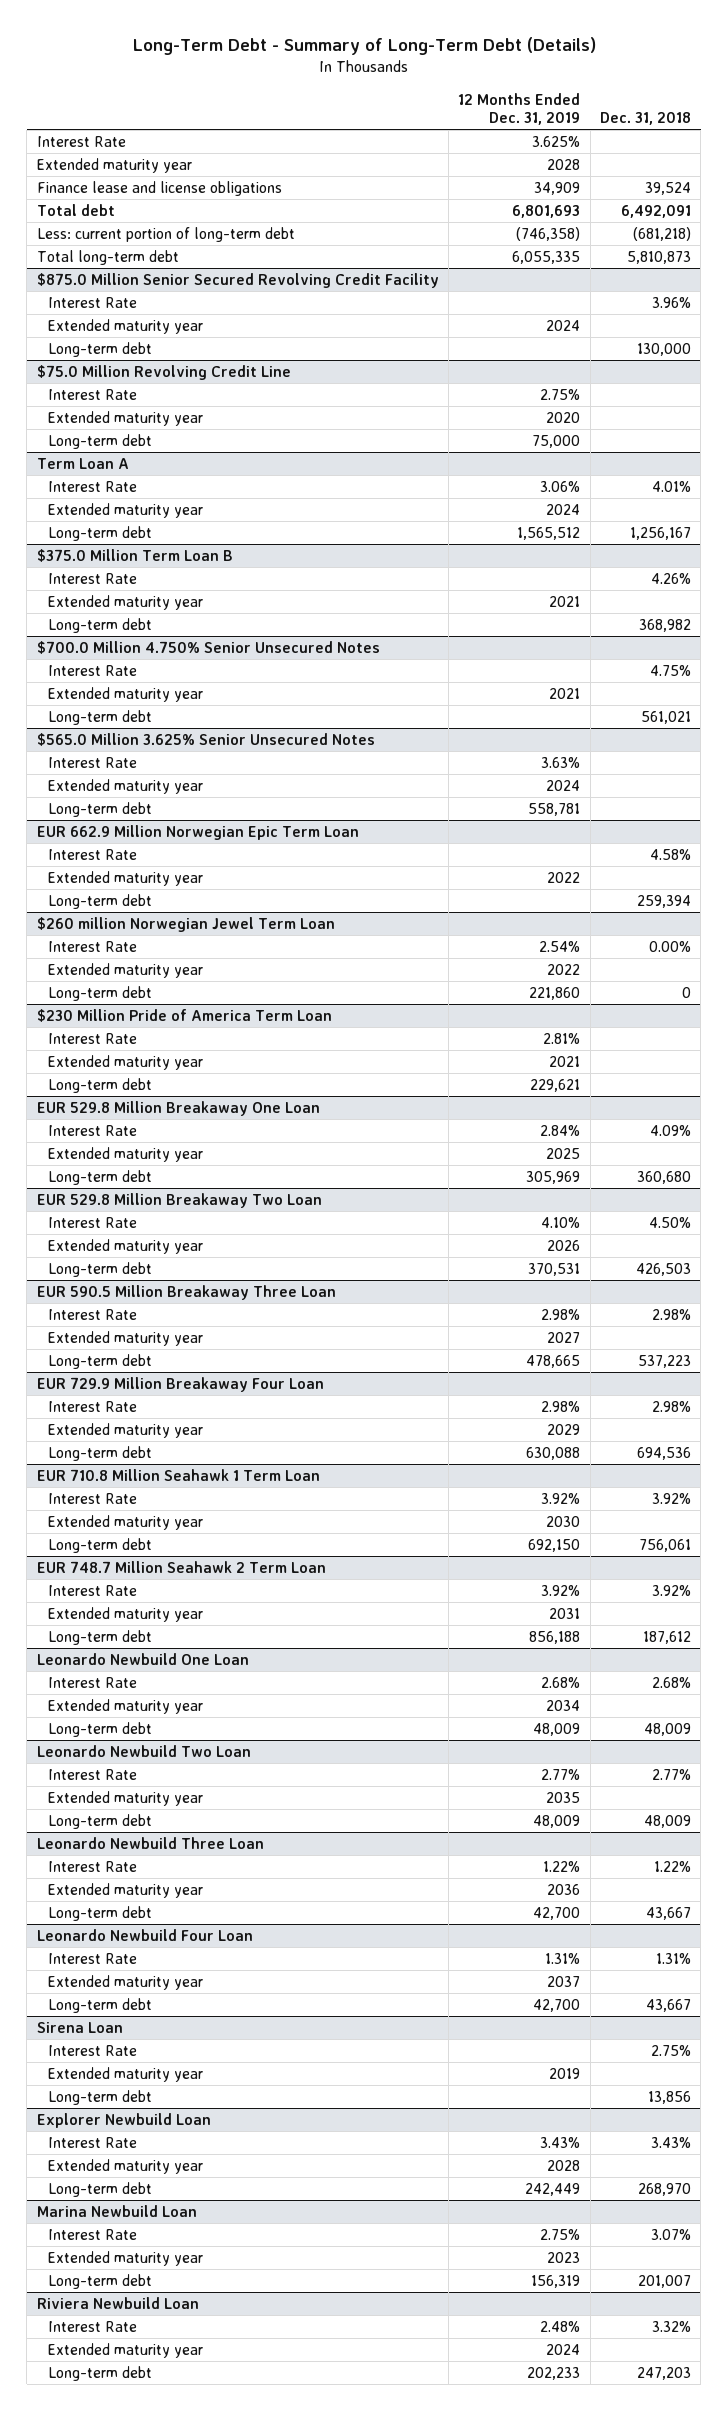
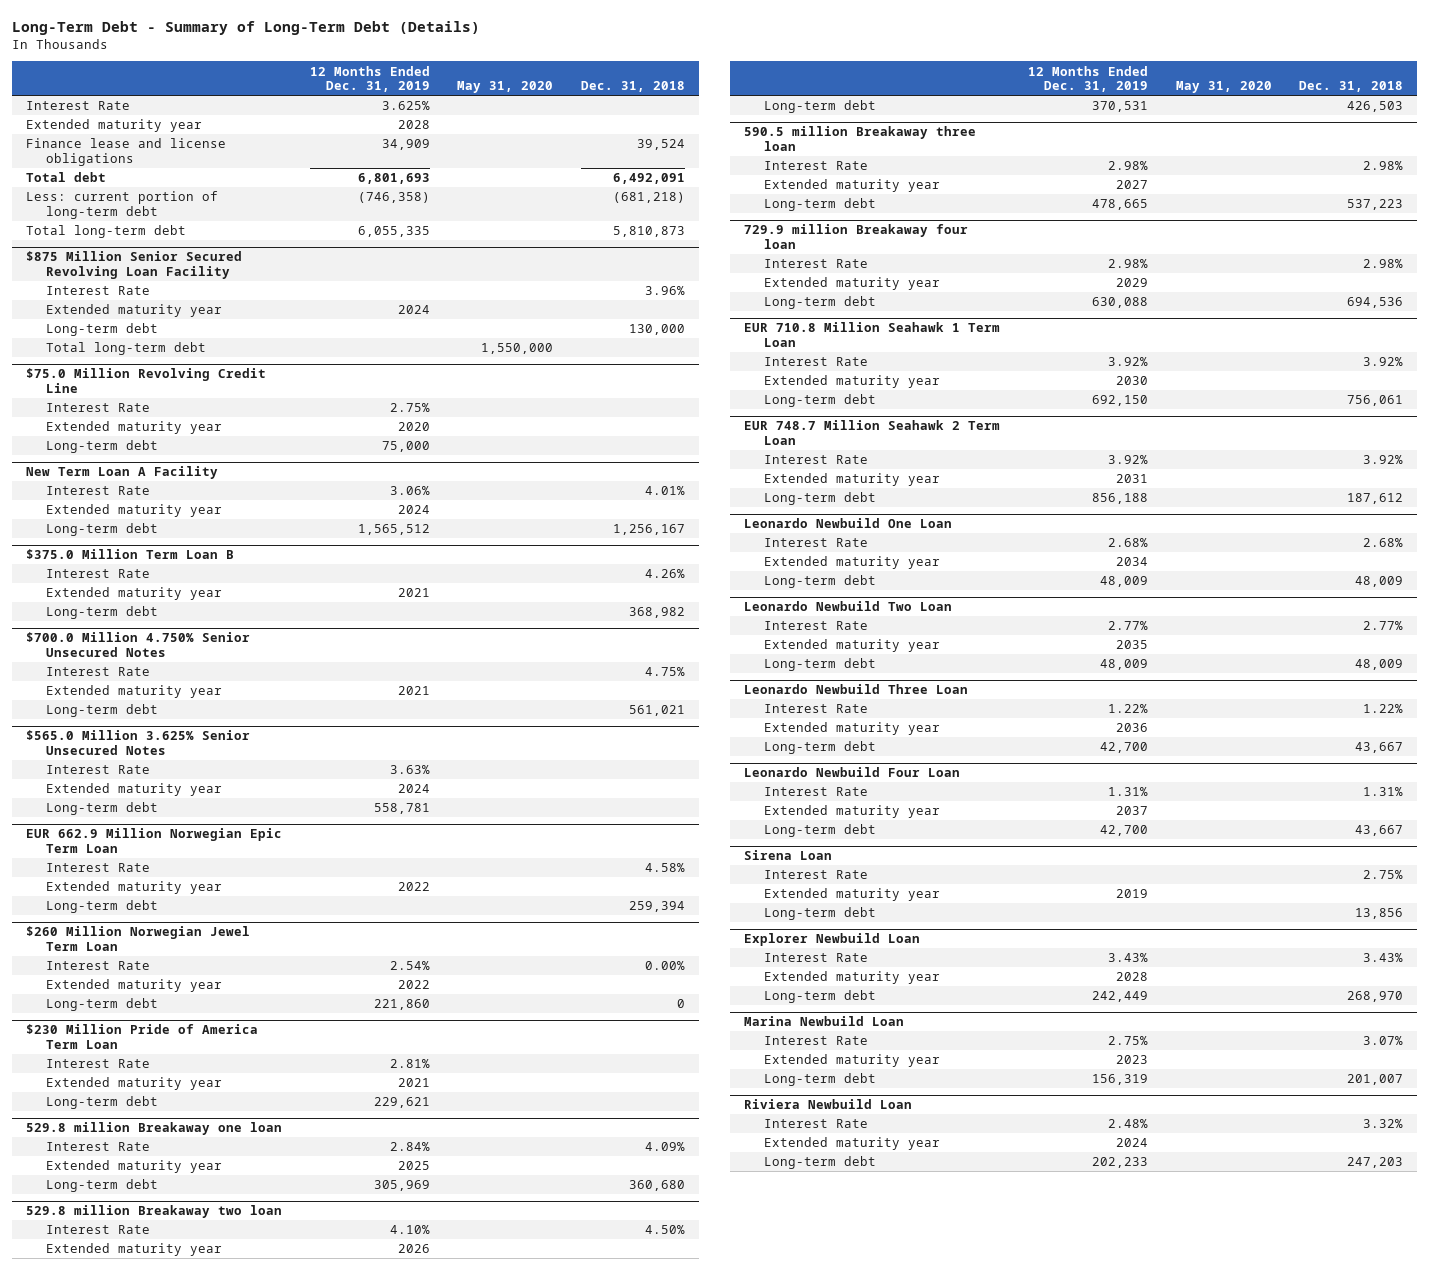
none -> [457,81,554,94] May 31, 2020
[36,272,439,288] $875.0 Million Senior Secured Revolving Credit Facility -> [26,251,243,280] $875 Million Senior Secured Revolving Loan Facility
none -> [46,342,207,356] Total long-term debt
[36,457,129,469] Term Loan A -> [26,466,219,480] New Term Loan A Facility
[36,916,335,932] $260 million Norwegian Jewel Term Loan -> [26,926,251,952] $260 Million Norwegian Jewel Term Loan
[36,1100,320,1116] EUR 529.8 Million Breakaway One Loan -> [26,1122,283,1136] 529.8 million Breakaway one loan
[36,1192,322,1208] EUR 529.8 Million Breakaway Two Loan -> [26,1205,283,1219] 529.8 million Breakaway two loan
[36,1284,336,1300] EUR 590.5 Million Breakaway Three Loan -> [744,126,977,152] 590.5 million Breakaway three loan
[36,1376,324,1392] EUR 729.9 Million Breakaway Four Loan -> [744,224,969,250] 729.9 million Breakaway four loan

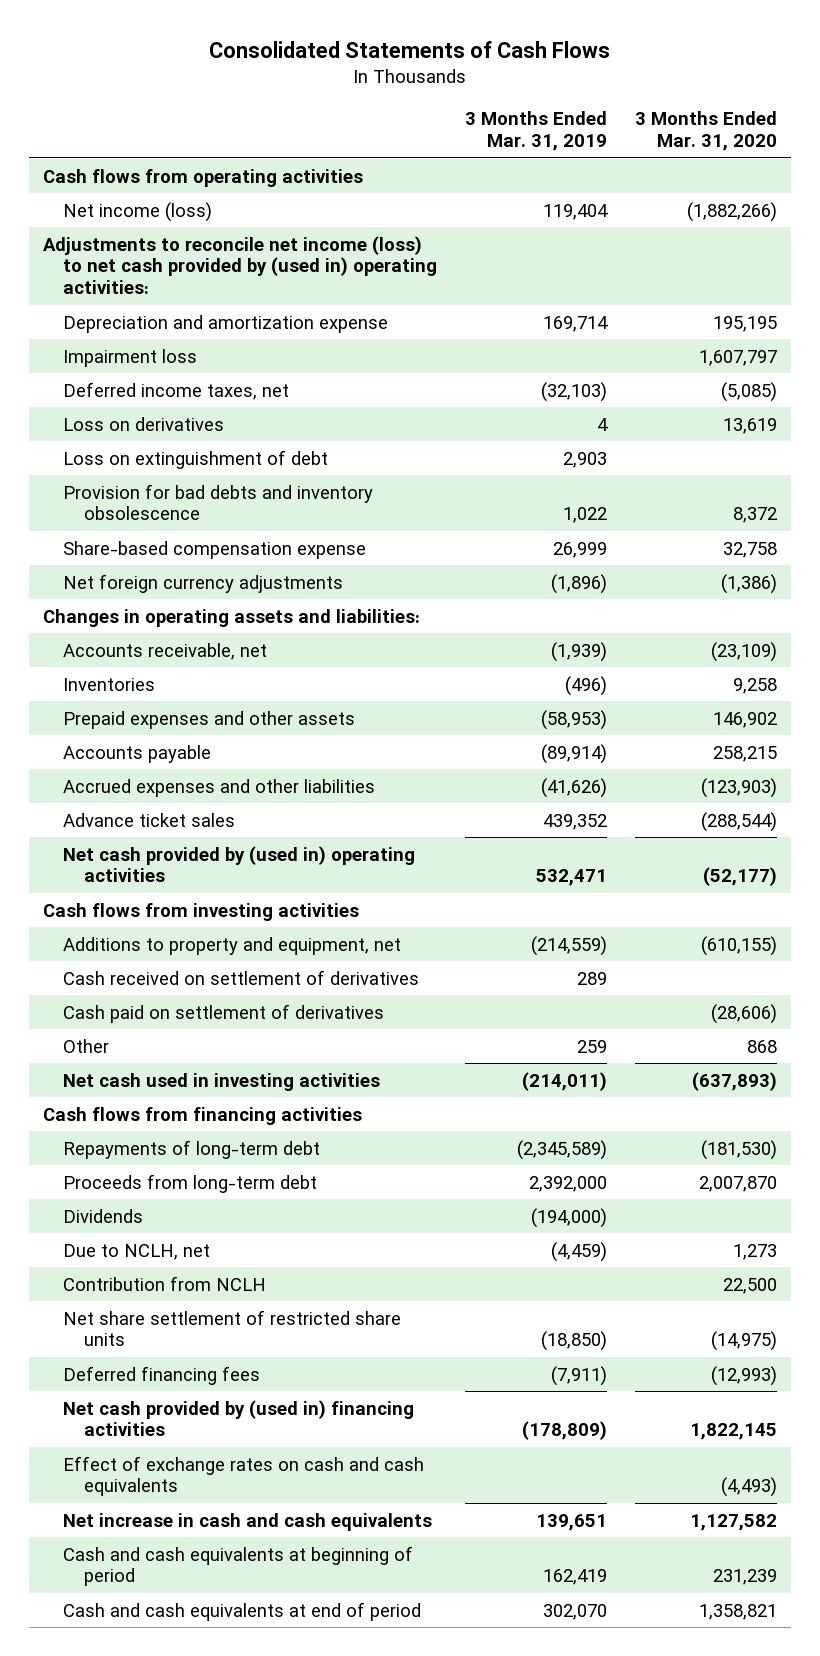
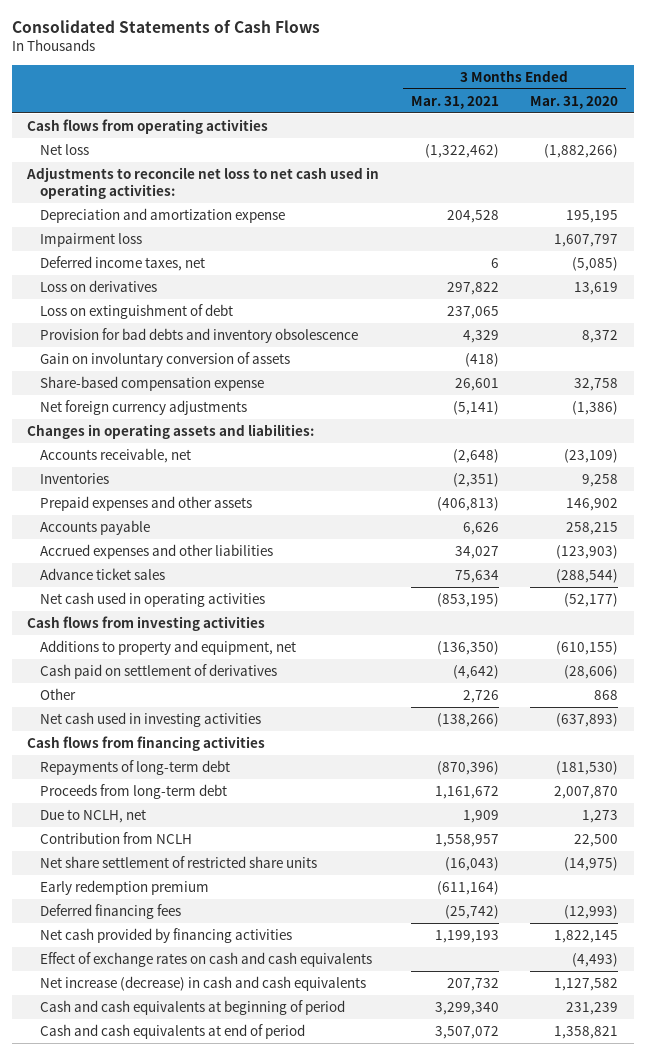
[465,111,608,152] 3 Months Ended Mar. 31, 2019 -> none
none -> [410,95,499,109] Mar. 31, 2021
[63,201,213,222] Net income (loss) -> [40,143,90,155] Net loss
[43,235,438,295] Adjustments to reconcile net income (loss) to net cash provided by (used in) operating activities: -> [26,166,380,200] Adjustments to reconcile net loss to net cash used in operating activities:
none -> [40,351,291,367] Gain on involuntary conversion of assets
[63,845,416,883] Net cash provided by (used in) operating activities -> [40,591,266,607] Net cash used in operating activities
[63,969,420,985] Cash received on settlement of derivatives -> none
[63,1208,144,1223] Dividends -> none
none -> [40,879,210,895] Early redemption premium
[63,1399,415,1437] Net cash provided by (used in) financing activities -> [40,927,293,943] Net cash provided by financing activities
[63,1512,433,1531] Net increase in cash and cash equivalents -> [40,975,367,991] Net increase (decrease) in cash and cash equivalents

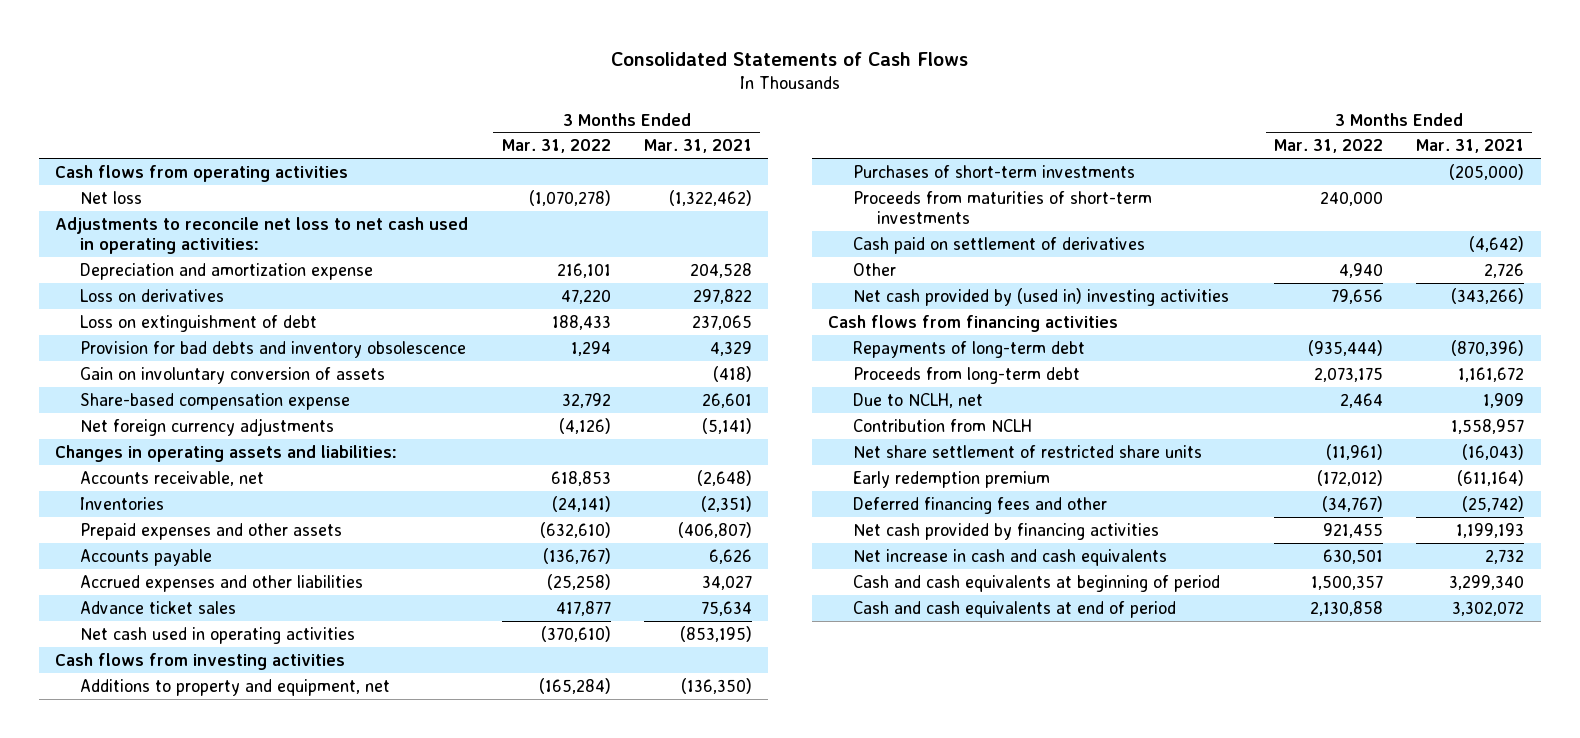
[529,95,618,109] Mar. 31, 2020 -> none
none -> [501,139,611,154] Mar. 31, 2022
[40,232,143,247] Impairment loss -> none
[40,255,206,271] Deferred income taxes, net -> none
[436,496,499,511] (406,813) -> [677,521,752,538] (406,807)
none -> [852,164,1135,178] Purchases of short-term investments
none -> [852,190,1152,225] Proceeds from maturities of short-term investments
[40,711,262,727] Net cash used in investing activities -> [852,287,1229,306] Net cash provided by (used in) investing activities
[436,712,499,727] (138,266) -> [1451,287,1525,304] (343,266)
[40,903,182,919] Deferred financing fees -> [852,496,1107,514] Deferred financing fees and other
[40,951,373,967] Effect of exchange rates on cash and cash equivalents -> none
[40,975,367,991] Net increase (decrease) in cash and cash equivalents -> [852,548,1167,566] Net increase in cash and cash equivalents
[446,977,499,991] 207,732 -> [1485,548,1525,564] 2,732
[434,1025,499,1039] 3,507,072 -> [1452,600,1525,616] 3,302,072

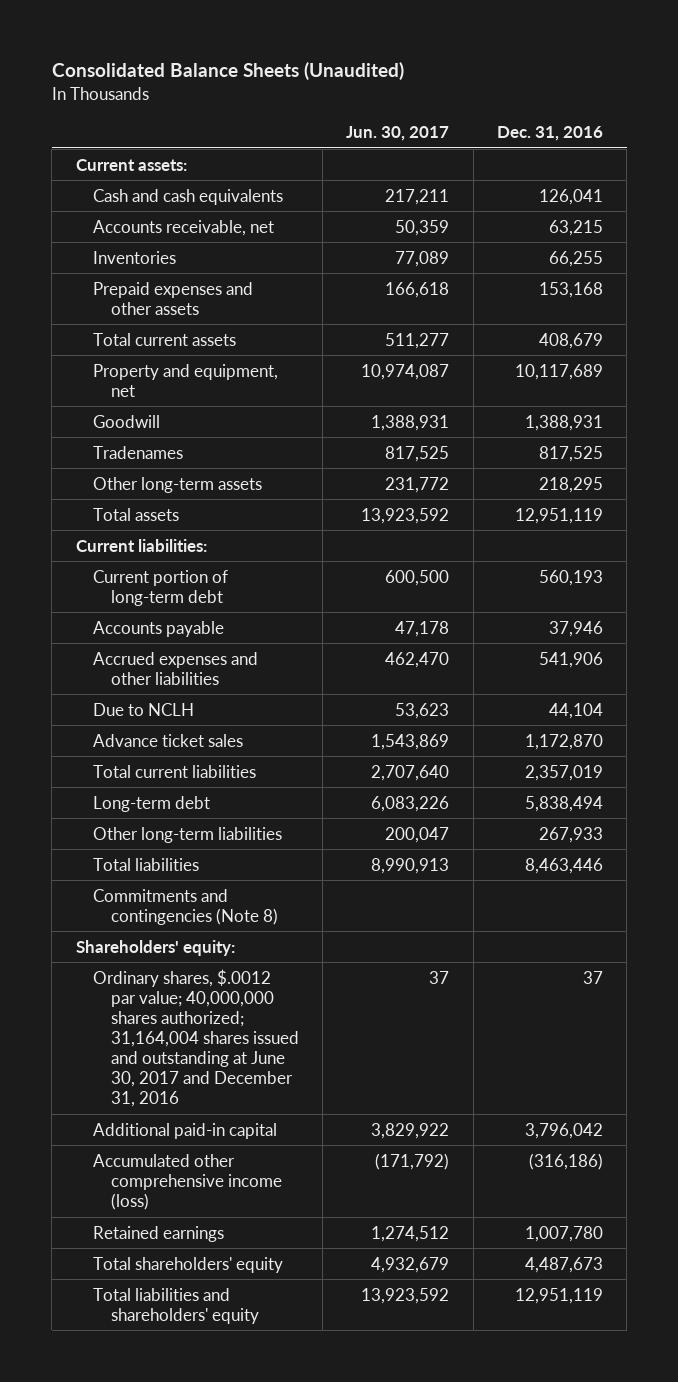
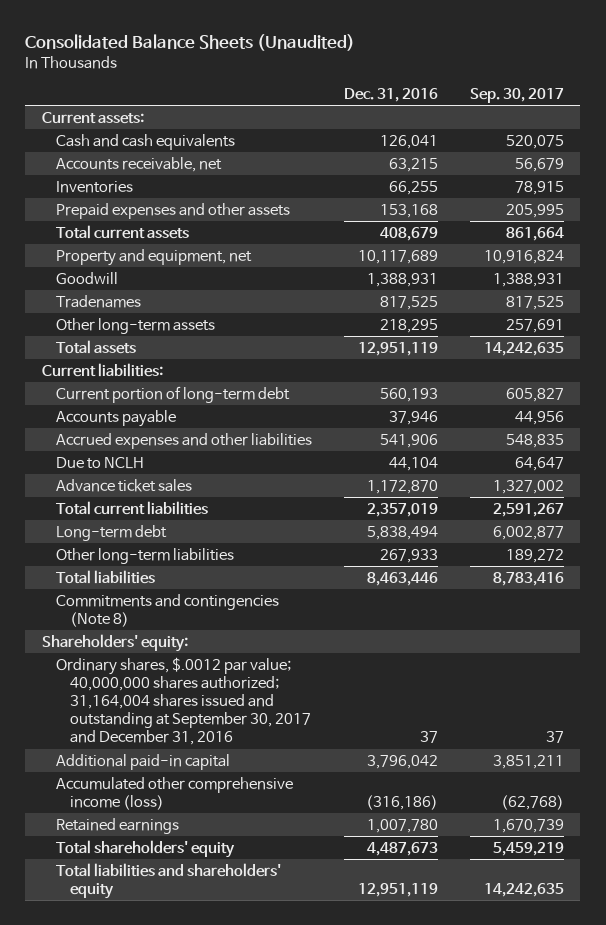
[346,125,450,141] Jun. 30, 2017 -> none
none -> [469,87,564,103] Sep. 30, 2017
[93,968,299,1108] Ordinary shares, $.0012 par value; 40,000,000 shares authorized; 31,164,004 shares issued and outstanding at June 30, 2017 and December 31, 2016 -> [55,656,311,746] Ordinary shares, $.0012 par value; 40,000,000 shares authorized; 31,164,004 shares issued and outstanding at September 30, 2017 and December 31, 2016

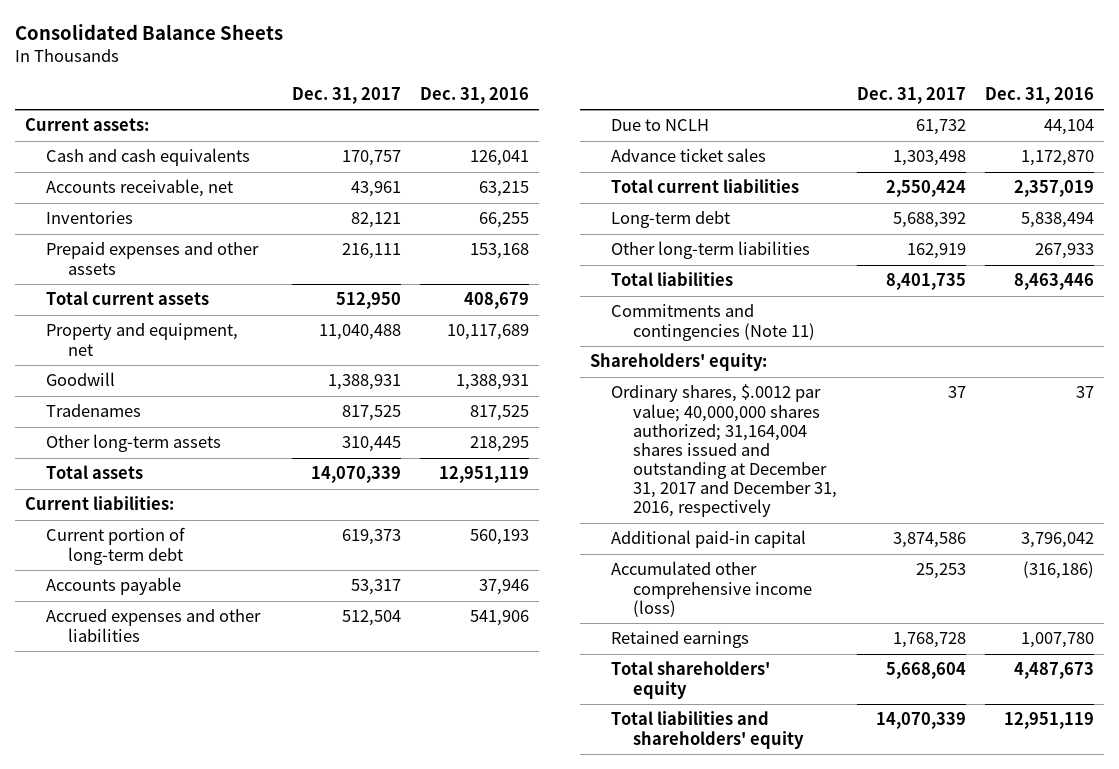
[25,33,356,51] Consolidated Balance Sheets (Unaudited) -> [14,24,283,41] Consolidated Balance Sheets
[469,87,564,103] Sep. 30, 2017 -> none
none -> [291,86,401,104] Dec. 31, 2017
[55,593,279,627] Commitments and contingencies (Note 8) -> [611,304,816,341] Commitments and contingencies (Note 11)
[55,656,311,746] Ordinary shares, $.0012 par value; 40,000,000 shares authorized; 31,164,004 shares issued and outstanding at September 30, 2017 and December 31, 2016 -> [611,384,838,518] Ordinary shares, $.0012 par value; 40,000,000 shares authorized; 31,164,004 shares issued and outstanding at December 31, 2017 and December 31, 2016, respectively

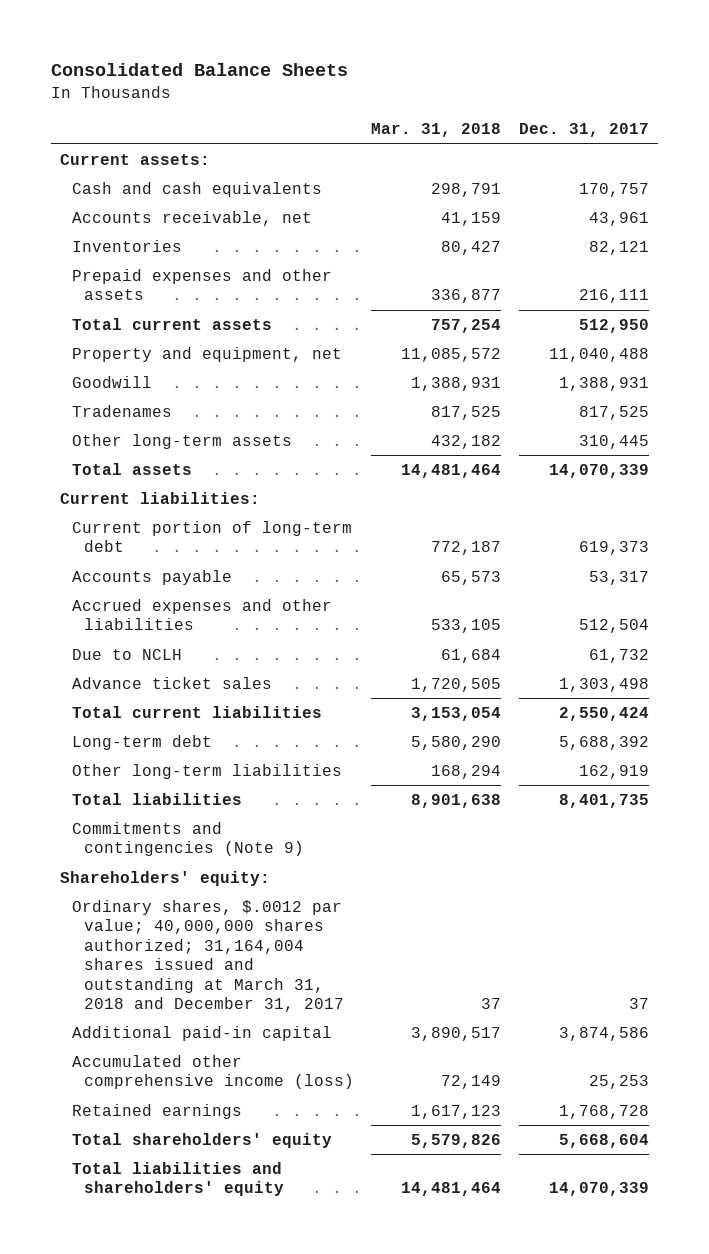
[420,86,530,104] Dec. 31, 2016 -> none
none -> [371,123,502,138] Mar. 31, 2018
[611,304,816,341] Commitments and contingencies (Note 11) -> [71,821,304,857] Commitments and contingencies (Note 9)
[611,384,838,518] Ordinary shares, $.0012 par value; 40,000,000 shares authorized; 31,164,004 shares issued and outstanding at December 31, 2017 and December 31, 2016, respectively -> [71,899,344,1012] Ordinary shares, $.0012 par value; 40,000,000 shares authorized; 31,164,004 shares issued and outstanding at March 31, 2018 and December 31, 2017

